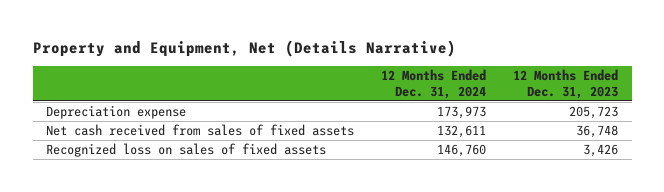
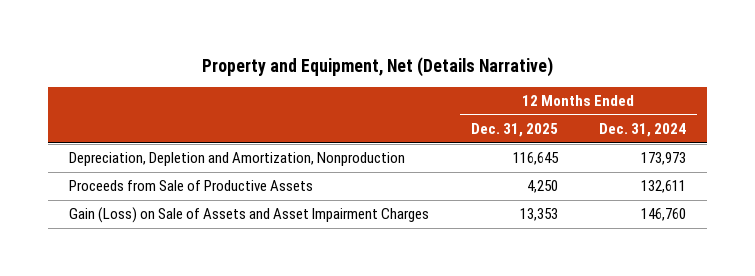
[513,69,619,99] 12 Months Ended Dec. 31, 2023 -> none
none -> [470,123,558,138] Dec. 31, 2025
[46,105,187,120] Depreciation expense -> [69,152,406,167] Depreciation, Depletion and Amortization, Nonproduction
[46,124,355,137] Net cash received from sales of fixed assets -> [69,180,314,192] Proceeds from Sale of Productive Assets
[46,143,327,158] Recognized loss on sales of fixed assets -> [69,207,430,224] Gain (Loss) on Sale of Assets and Asset Impairment Charges

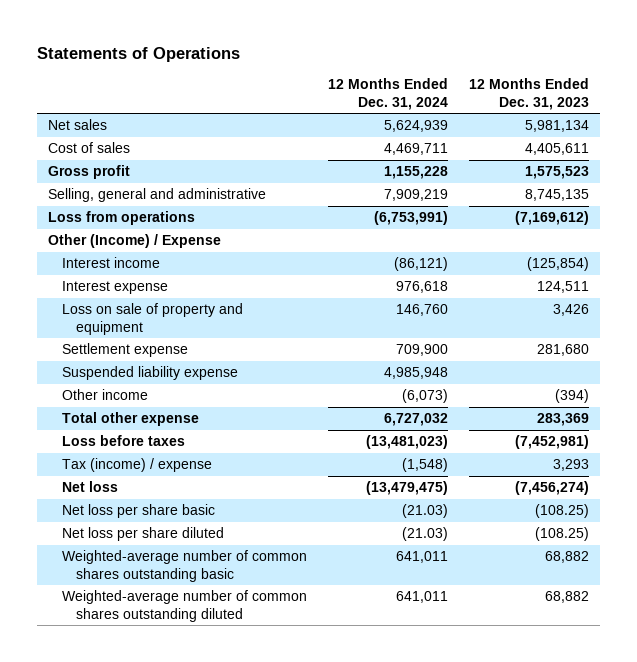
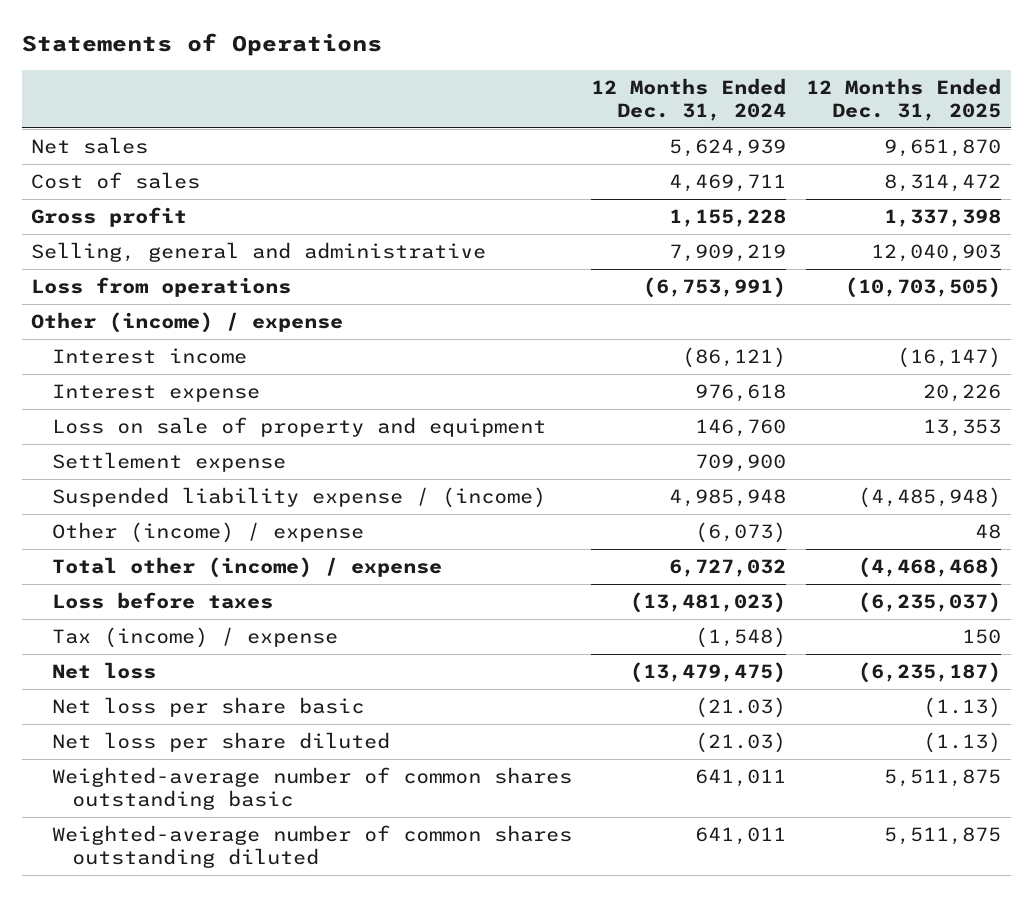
[469,78,590,110] 12 Months Ended Dec. 31, 2023 -> none
none -> [806,77,1002,121] 12 Months Ended Dec. 31, 2025
[47,234,221,249] Other (Income) / Expense -> [31,312,344,334] Other (income) / expense
[61,366,238,381] Suspended liability expense -> [51,487,546,509] Suspended liability expense / (income)
[61,389,148,401] Other income -> [51,522,364,544] Other (income) / expense
[61,412,199,427] Total other expense -> [51,557,442,579] Total other (income) / expense

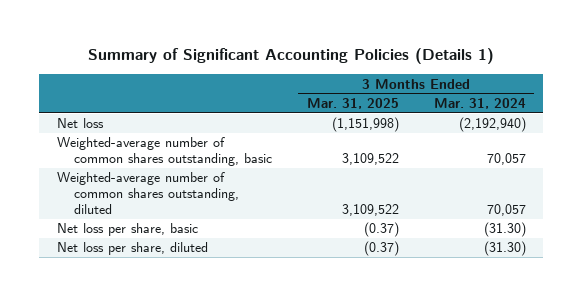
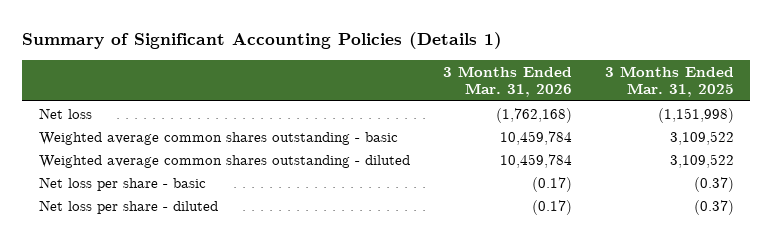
[433,97,526,109] Mar. 31, 2024 -> none
none -> [442,66,572,98] 3 Months Ended Mar. 31, 2026
[56,137,273,167] Weighted-average number of common shares outstanding, basic -> [38,131,398,145] Weighted average common shares outstanding - basic
[56,172,240,215] Weighted-average number of common shares outstanding, diluted -> [38,154,410,168] Weighted average common shares outstanding - diluted
[56,223,198,237] Net loss per share, basic -> [38,176,206,191] Net loss per share - basic
[56,242,208,256] Net loss per share, diluted -> [38,199,218,214] Net loss per share - diluted

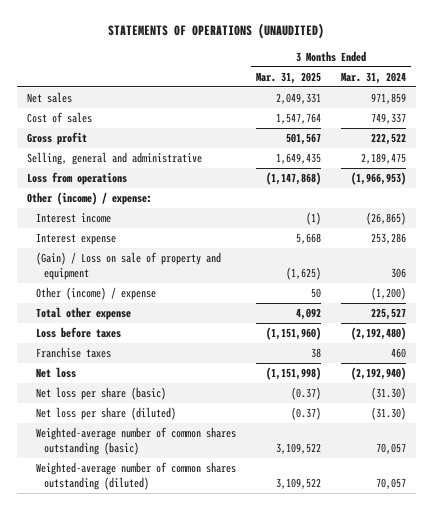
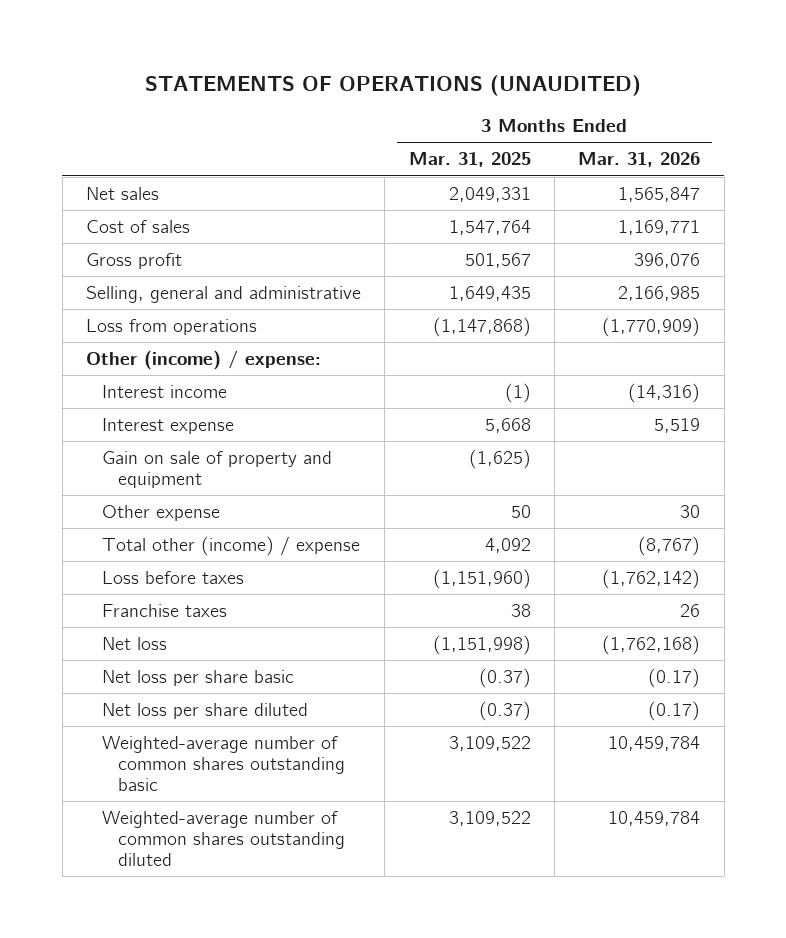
[340,71,406,84] Mar. 31, 2024 -> none
none -> [578,152,701,168] Mar. 31, 2026
[35,252,221,280] (Gain) / Loss on sale of property and equipment -> [101,450,332,489] Gain on sale of property and equipment
[35,287,156,301] Other (income) / expense -> [101,504,220,521] Other expense
[35,307,131,321] Total other expense -> [101,535,360,556] Total other (income) / expense
[35,387,166,401] Net loss per share (basic) -> [101,669,294,686] Net loss per share basic
[35,407,176,421] Net loss per share (diluted) -> [101,702,308,719] Net loss per share diluted
[35,427,236,455] Weighted-average number of common shares outstanding (basic) -> [101,735,345,792] Weighted-average number of common shares outstanding basic
[35,462,236,490] Weighted-average number of common shares outstanding (diluted) -> [101,810,345,867] Weighted-average number of common shares outstanding diluted

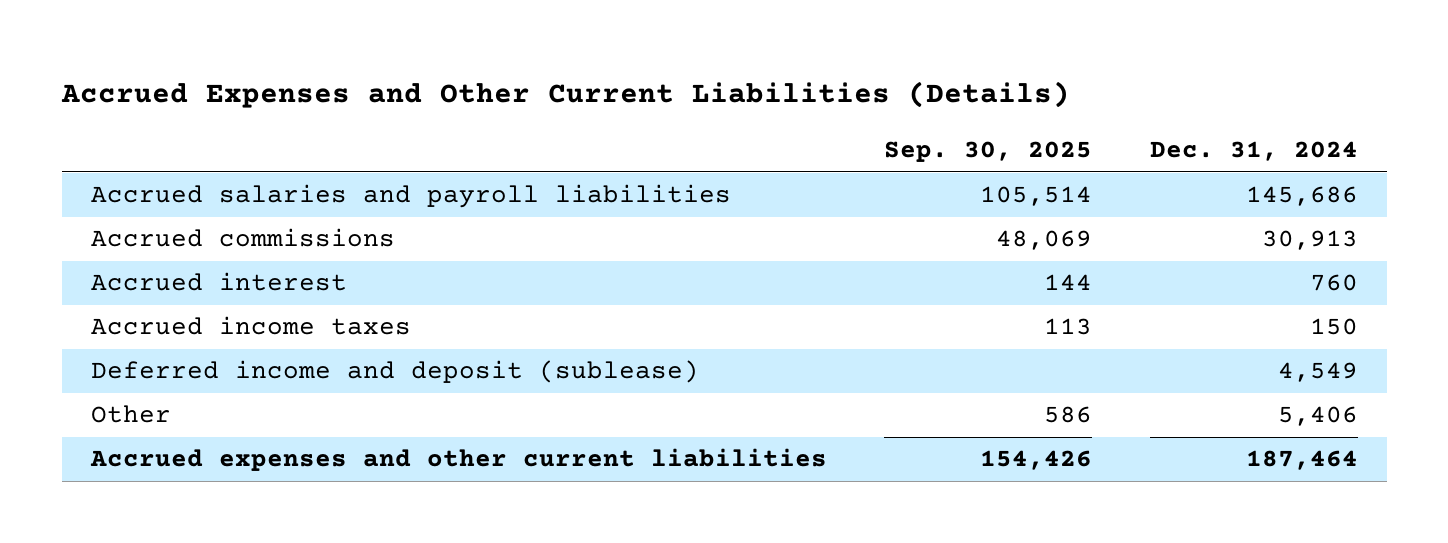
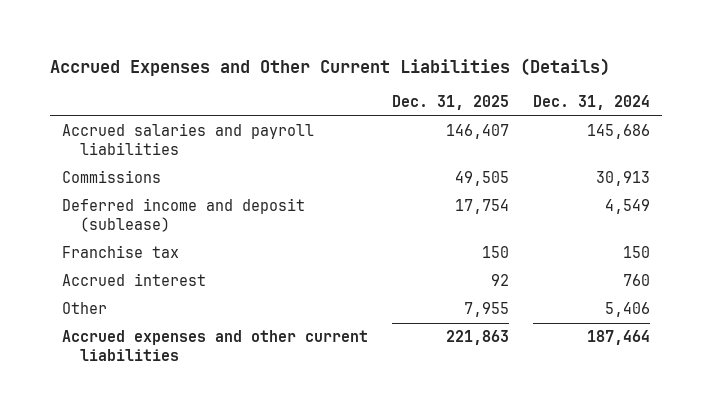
[884,141,1093,163] Sep. 30, 2025 -> none
none -> [391,95,509,111] Dec. 31, 2025
[90,316,411,336] Accrued income taxes -> none
[90,228,395,248] Accrued commissions -> [62,170,162,184] Commissions
none -> [62,245,180,259] Franchise tax
[90,272,347,292] Accrued interest -> [62,273,207,287] Accrued interest

